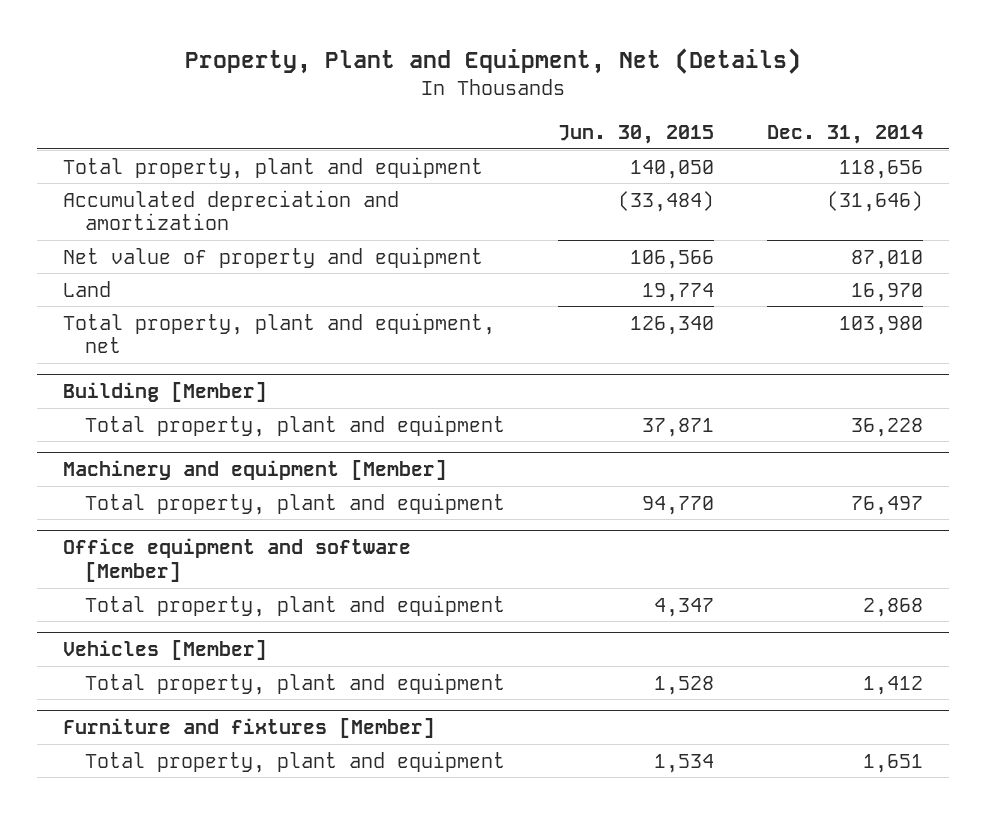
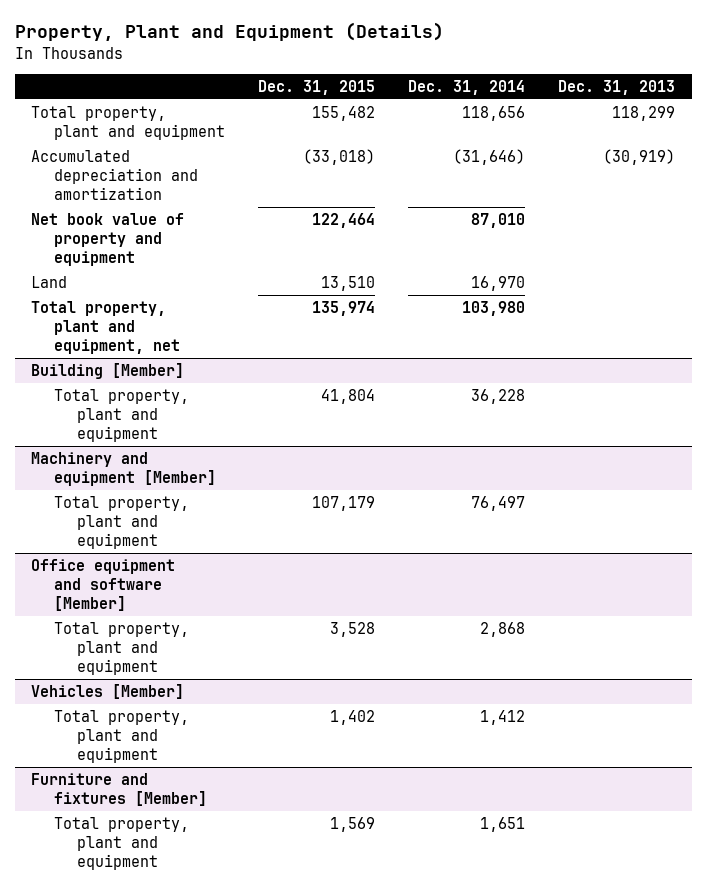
[185,48,802,75] Property, Plant and Equipment, Net (Details) -> [14,22,444,42] Property, Plant and Equipment (Details)
[557,124,714,144] Jun. 30, 2015 -> none
none -> [258,79,376,95] Dec. 31, 2015
none -> [558,79,676,95] Dec. 31, 2013
[63,246,484,268] Net value of property and equipment -> [31,213,185,267] Net book value of property and equipment

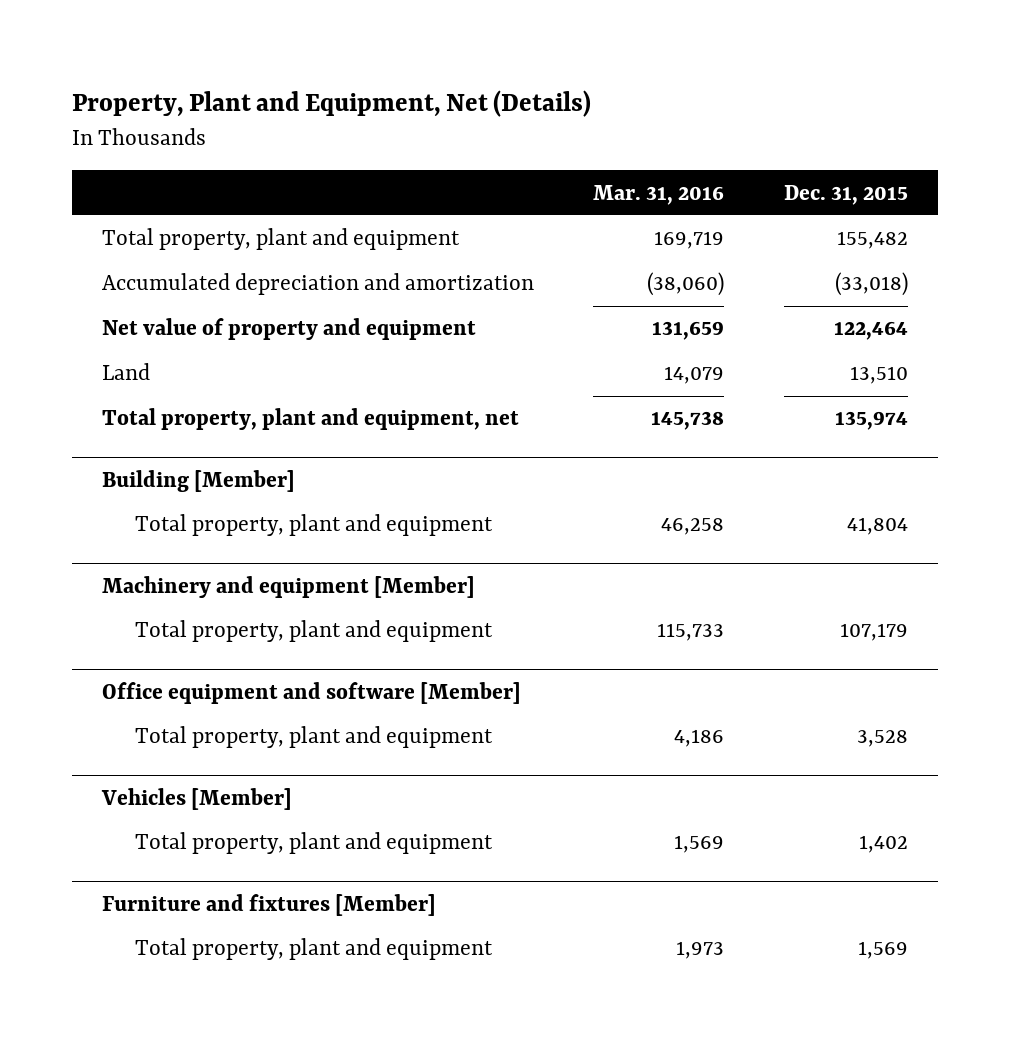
[14,22,444,42] Property, Plant and Equipment (Details) -> [71,89,591,117] Property, Plant and Equipment, Net (Details)
[408,79,526,95] Dec. 31, 2014 -> none
[558,79,676,95] Dec. 31, 2013 -> none
none -> [593,184,725,205] Mar. 31, 2016
[31,213,185,267] Net book value of property and equipment -> [101,318,476,341] Net value of property and equipment

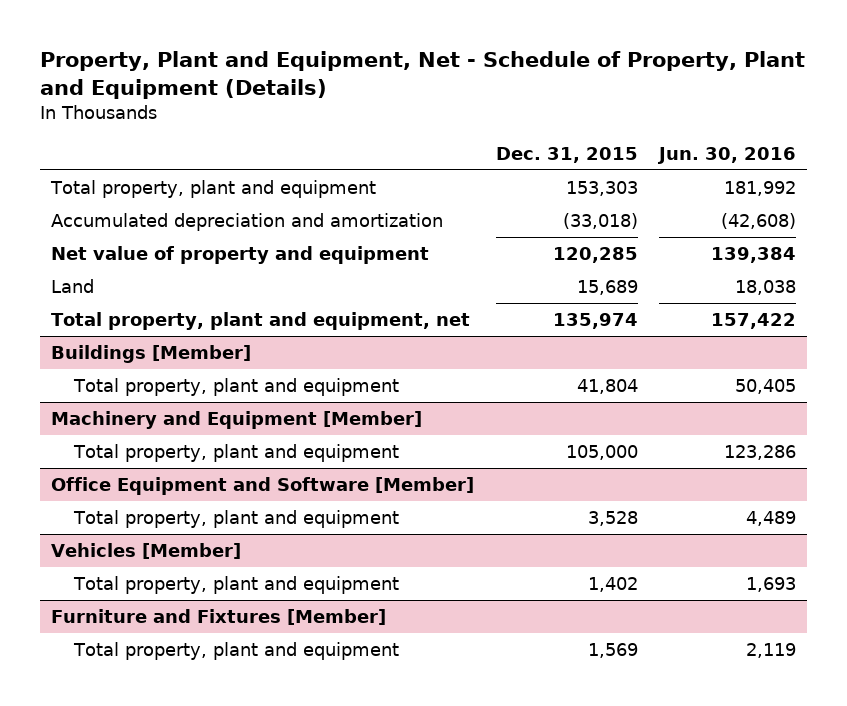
[71,89,591,117] Property, Plant and Equipment, Net (Details) -> [39,51,805,100] Property, Plant and Equipment, Net - Schedule of Property, Plant and Equipment (Details)
[593,184,725,205] Mar. 31, 2016 -> none
none -> [657,146,797,164] Jun. 30, 2016
[836,231,908,250] 155,482 -> [565,180,638,196] 153,303
[833,321,908,341] 122,464 -> [552,246,638,263] 120,285
[849,366,908,385] 13,510 -> [576,279,638,295] 15,689
[101,469,295,492] Building [Member] -> [50,344,251,363] Buildings [Member]
[101,575,475,598] Machinery and equipment [Member] -> [50,410,422,429] Machinery and Equipment [Member]
[839,623,908,642] 107,179 -> [565,444,638,460] 105,000
[101,681,521,704] Office equipment and software [Member] -> [50,476,474,495] Office Equipment and Software [Member]
[101,893,436,916] Furniture and fixtures [Member] -> [50,608,386,625] Furniture and Fixtures [Member]

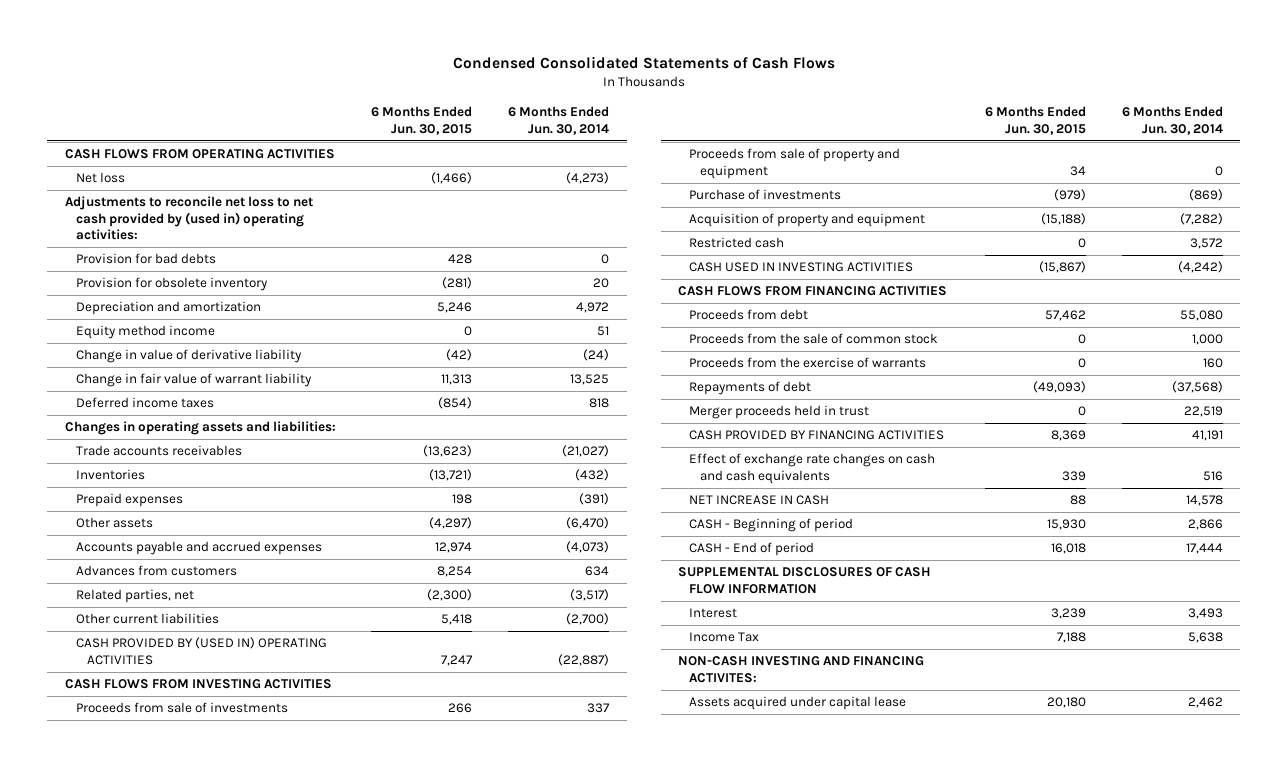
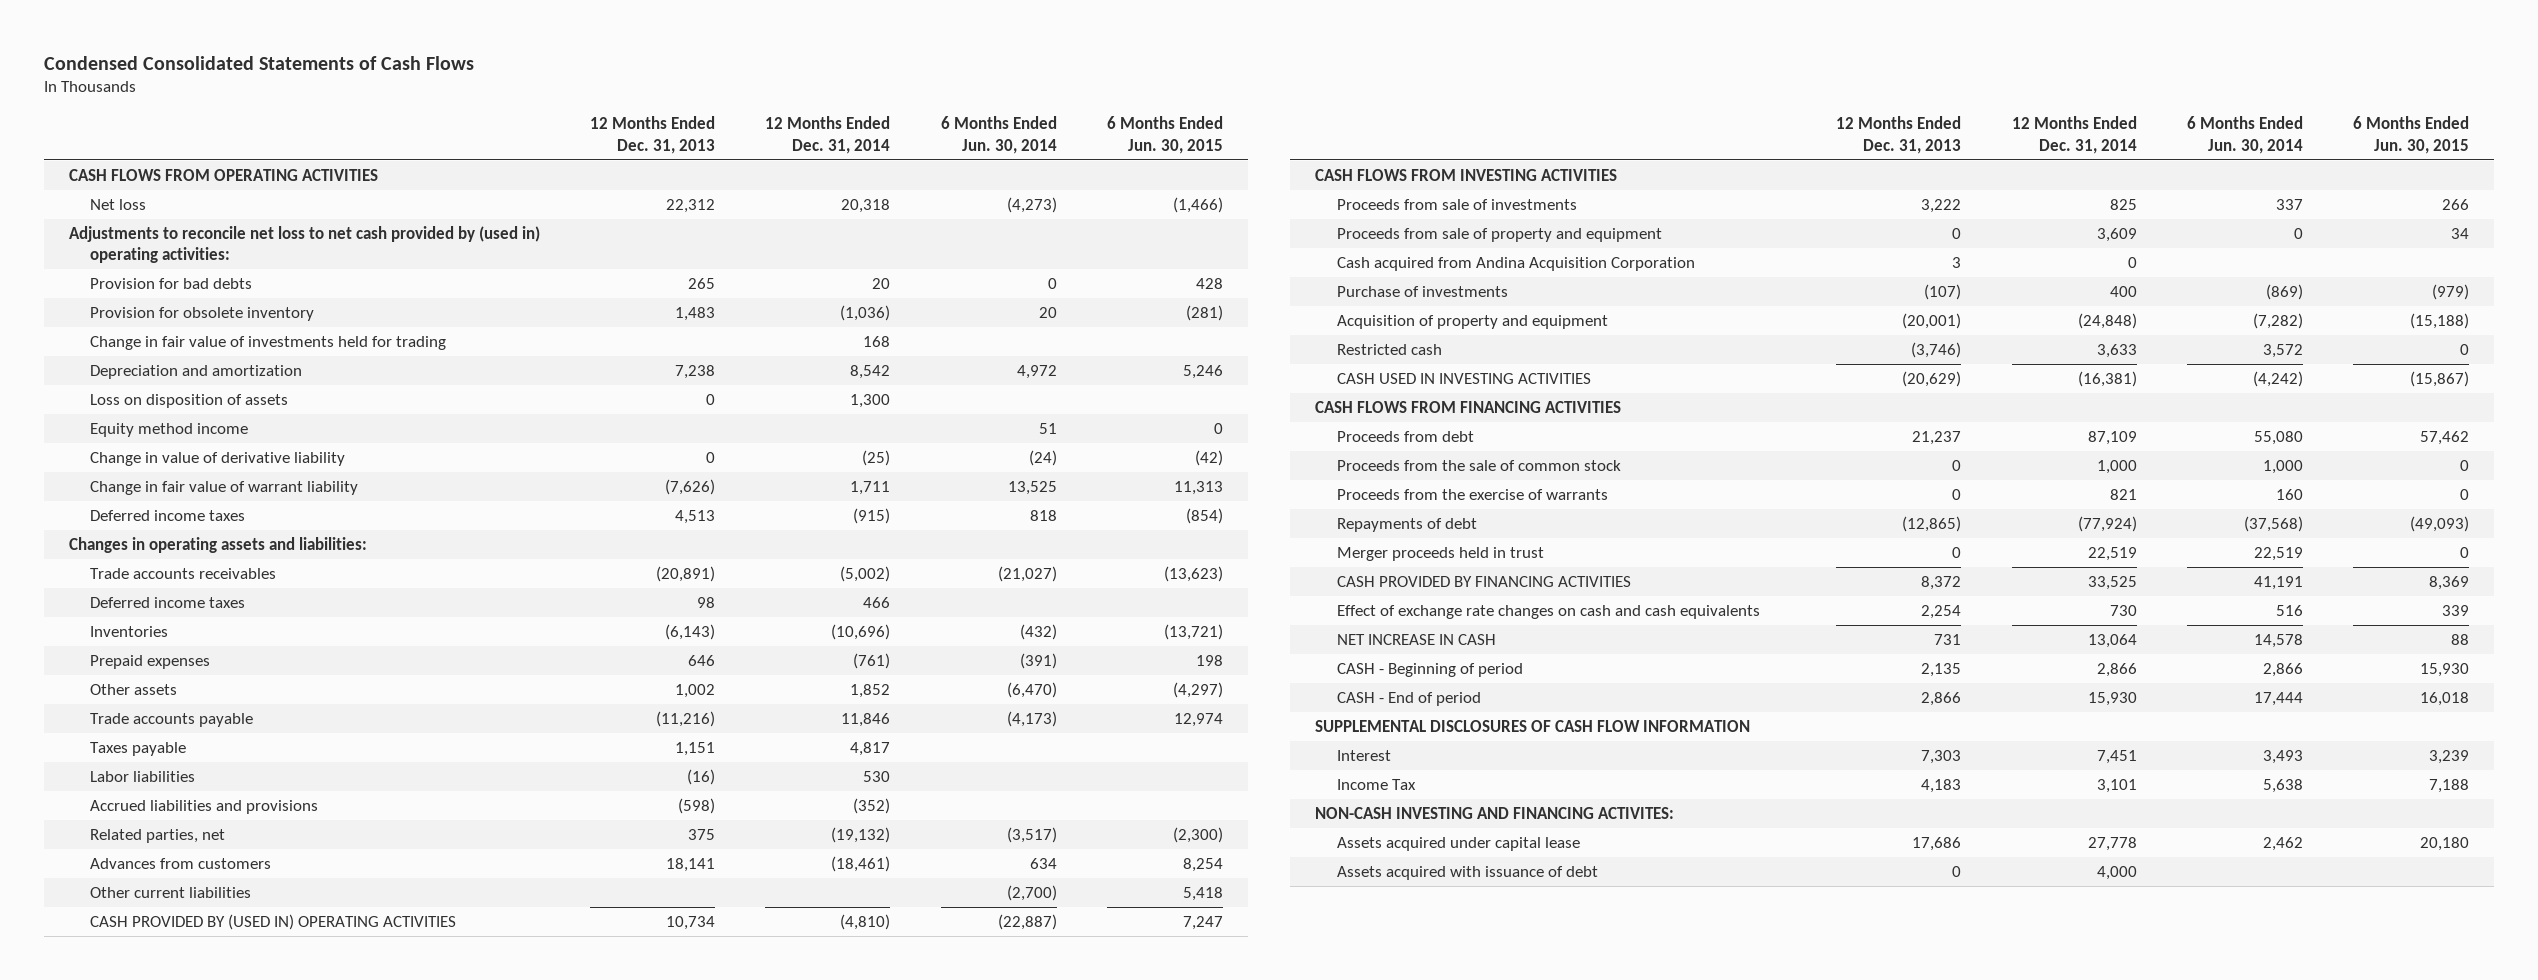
none -> [589,116,715,154] 12 Months Ended Dec. 31, 2013
none -> [765,116,891,154] 12 Months Ended Dec. 31, 2014
none -> [90,335,447,350] Change in fair value of investments held for trading
none -> [90,393,289,408] Loss on disposition of assets
none -> [90,596,246,608] Deferred income taxes
[75,541,322,556] Accounts payable and accrued expenses -> none
none -> [90,712,254,727] Trade accounts payable
none -> [90,741,187,756] Taxes payable
none -> [90,770,196,782] Labor liabilities
none -> [90,799,319,814] Accrued liabilities and provisions
[75,565,237,577] Advances from customers -> [90,857,272,869] Advances from customers
none -> [1336,256,1695,271] Cash acquired from Andina Acquisition Corporation
none -> [1336,865,1598,880] Assets acquired with issuance of debt

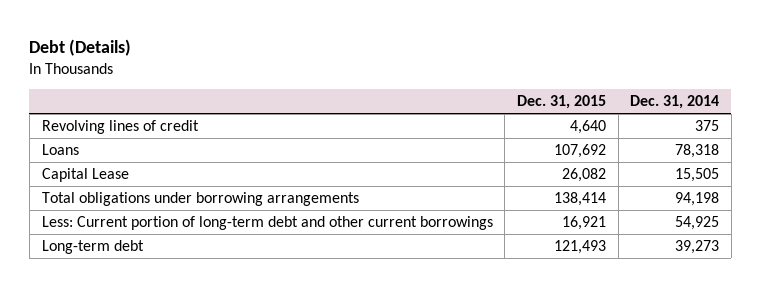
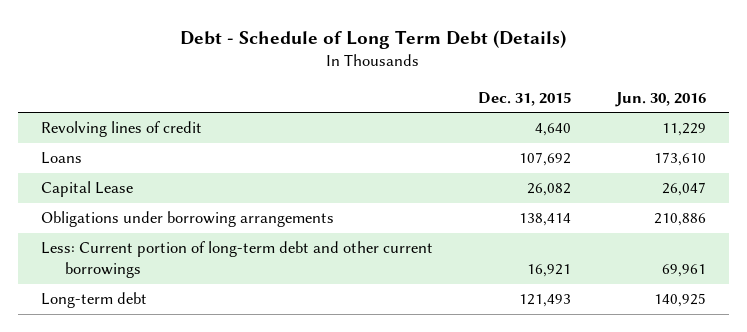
[29,39,132,57] Debt (Details) -> [180,29,567,49] Debt - Schedule of Long Term Debt (Details)
[630,95,720,110] Dec. 31, 2014 -> none
none -> [614,91,706,107] Jun. 30, 2016
[41,191,359,206] Total obligations under borrowing arrangements -> [40,211,334,228] Obligations under borrowing arrangements

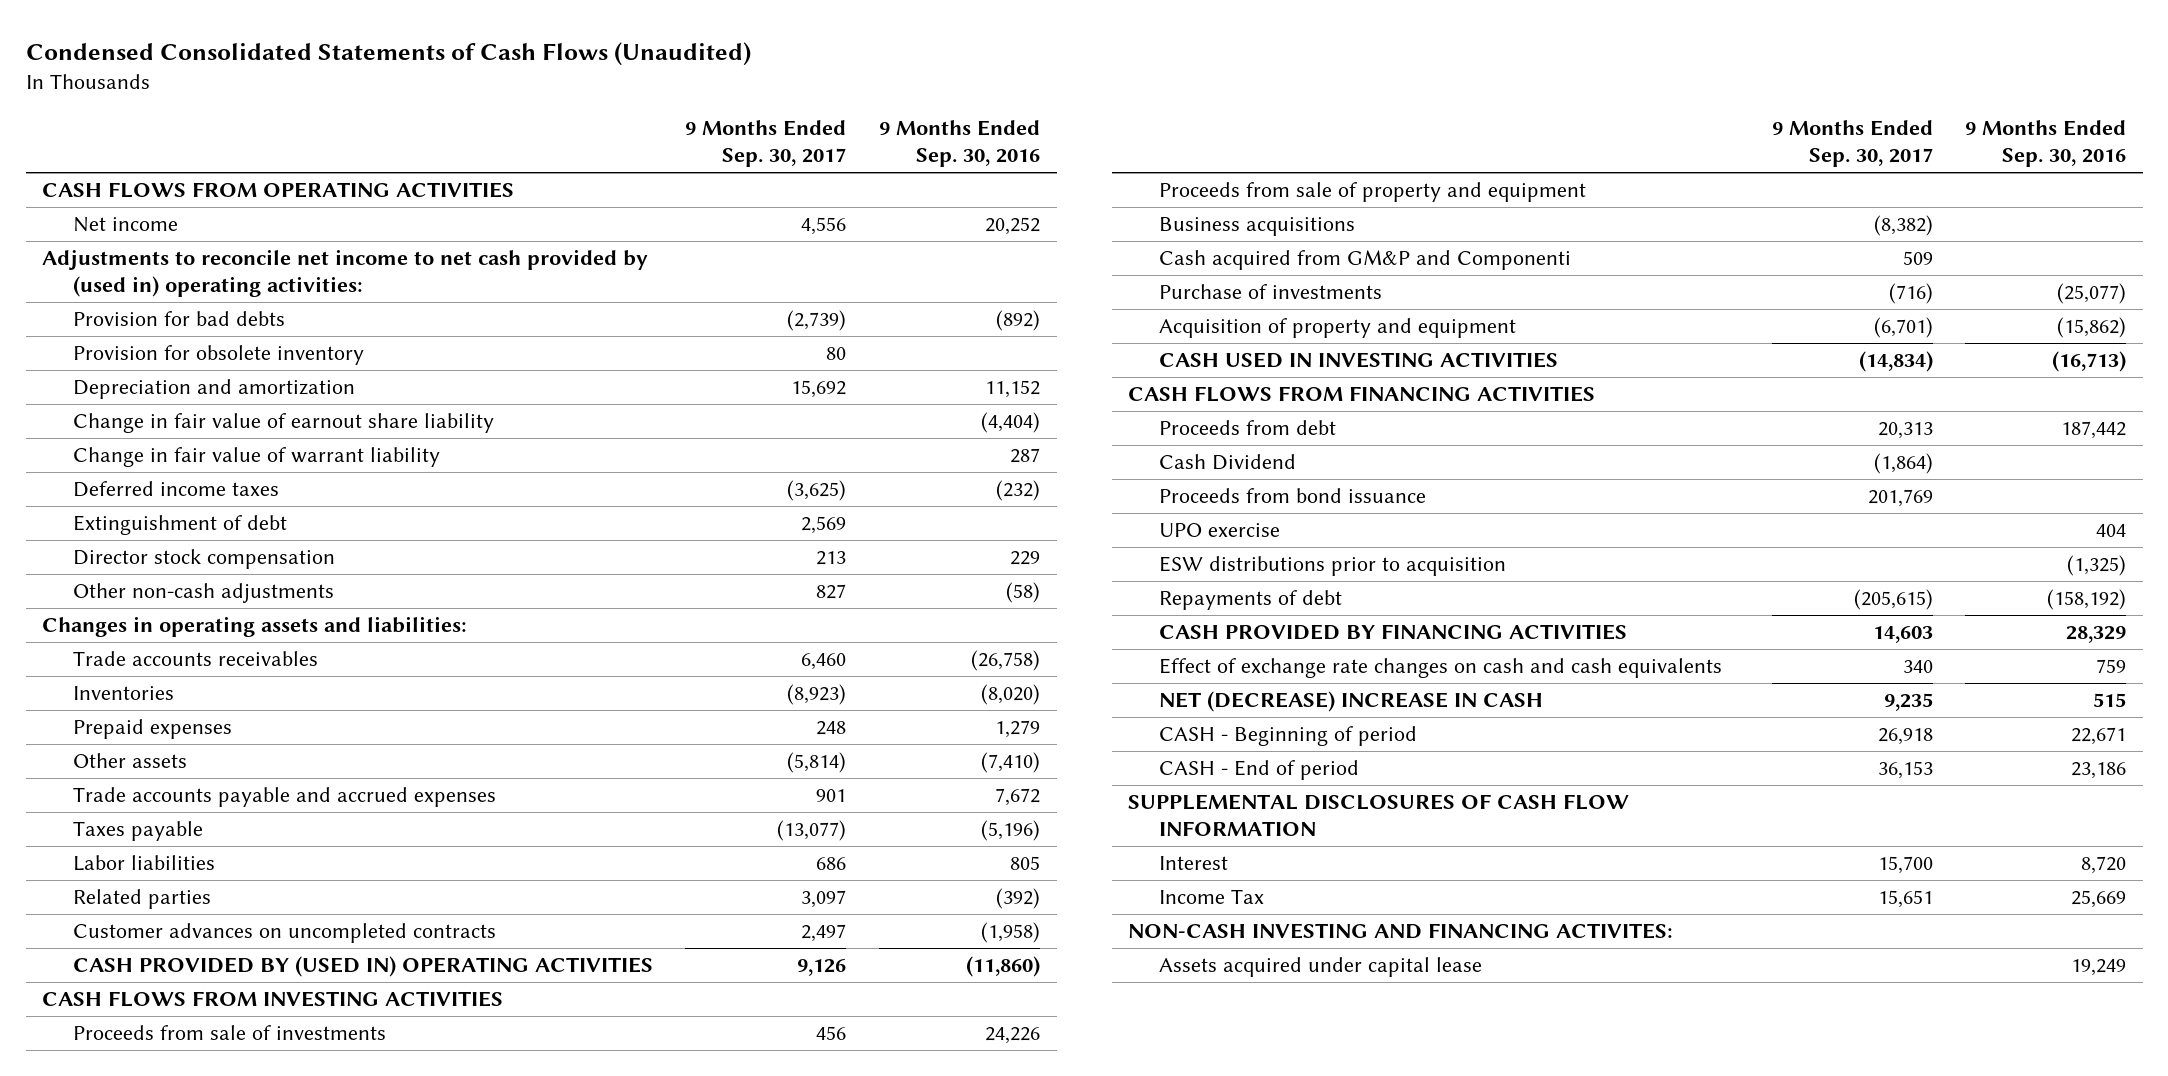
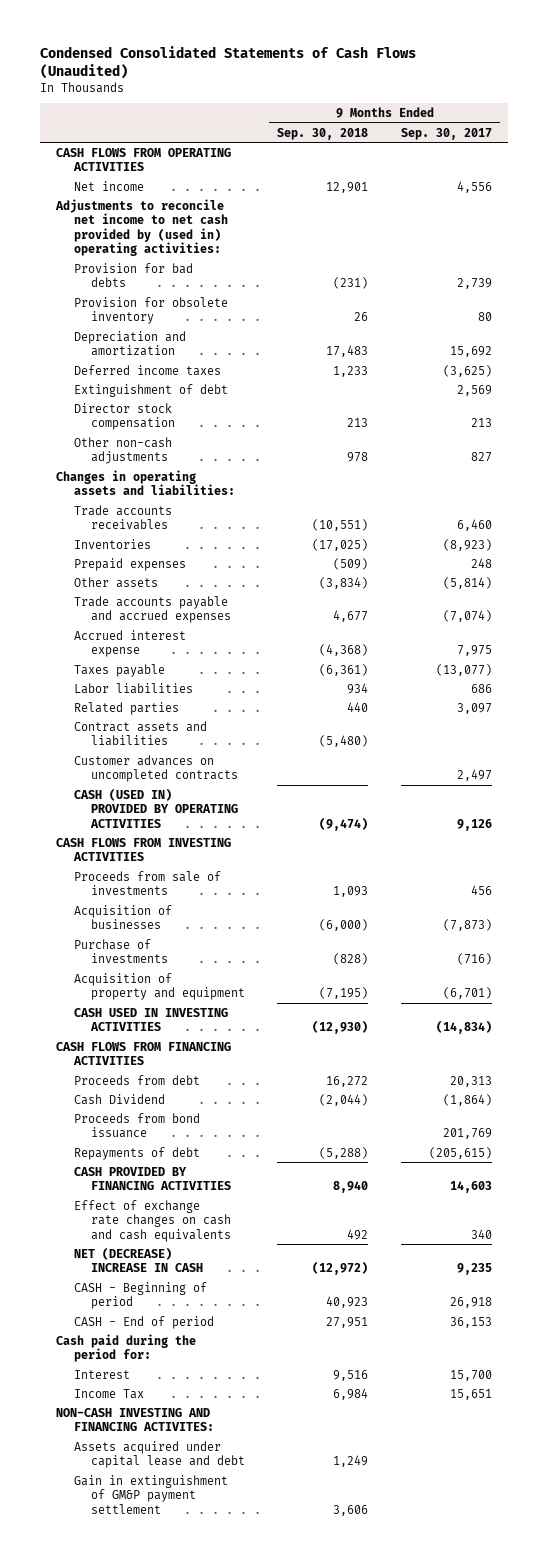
[879,120,1041,168] 9 Months Ended Sep. 30, 2016 -> none
none -> [277,127,369,140] Sep. 30, 2018
[787,310,847,332] (2,739) -> [456,278,492,290] 2,739
[72,413,494,434] Change in fair value of earnout share liability -> none
[72,447,440,468] Change in fair value of warrant liability -> none
[816,789,847,803] 901 -> [442,610,492,623] (7,074)
none -> [73,629,186,658] Accrued interest expense
none -> [73,720,207,747] Contract assets and liabilities
[72,956,653,978] CASH PROVIDED BY (USED IN) OPERATING ACTIVITIES -> [73,787,239,828] CASH (USED IN) PROVIDED BY OPERATING ACTIVITIES
[1158,182,1586,203] Proceeds from sale of property and equipment -> none
[1158,250,1571,271] Cash acquired from GM&P and Componenti -> none
[1158,217,1355,237] Business acquisitions -> [73,904,172,930] Acquisition of businesses
[1873,215,1933,237] (8,382) -> [442,919,492,932] (7,873)
[1158,523,1280,538] UPO exercise -> none
[1158,556,1506,577] ESW distributions prior to acquisition -> none
[1128,794,1630,837] SUPPLEMENTAL DISCLOSURES OF CASH FLOW INFORMATION -> none
none -> [56,1333,197,1363] Cash paid during the period for:
[1158,957,1482,978] Assets acquired under capital lease -> [73,1440,246,1469] Assets acquired under capital lease and debt
none -> [73,1474,228,1514] Gain in extinguishment of GM&P payment settlement

